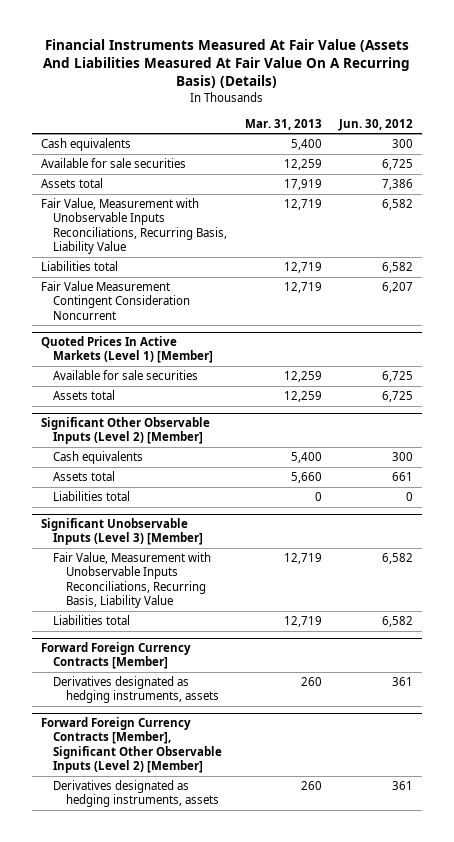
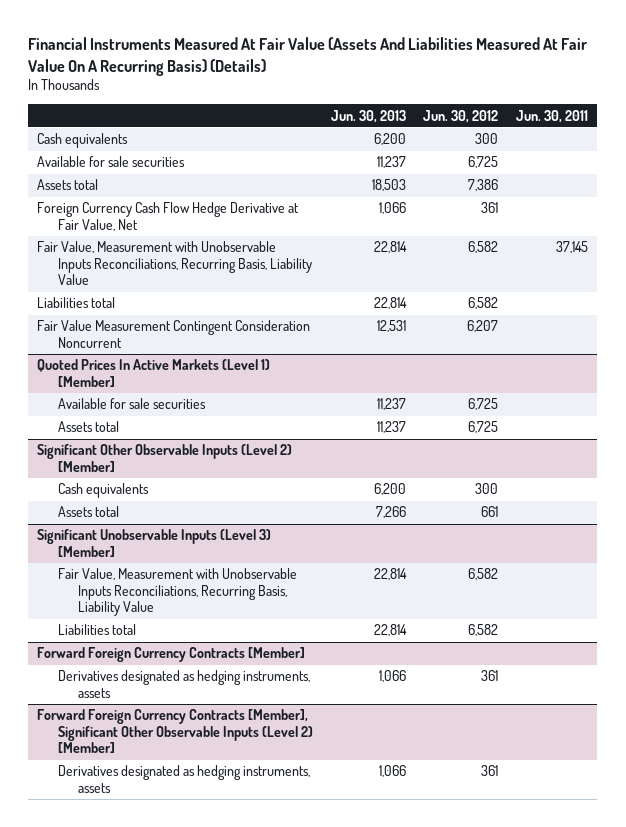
[244,118,322,130] Mar. 31, 2013 -> none
none -> [330,109,406,123] Jun. 30, 2013
none -> [516,109,589,123] Jun. 30, 2011
none -> [37,202,300,231] Foreign Currency Cash Flow Hedge Derivative at Fair Value, Net
[53,490,131,501] Liabilities total -> none

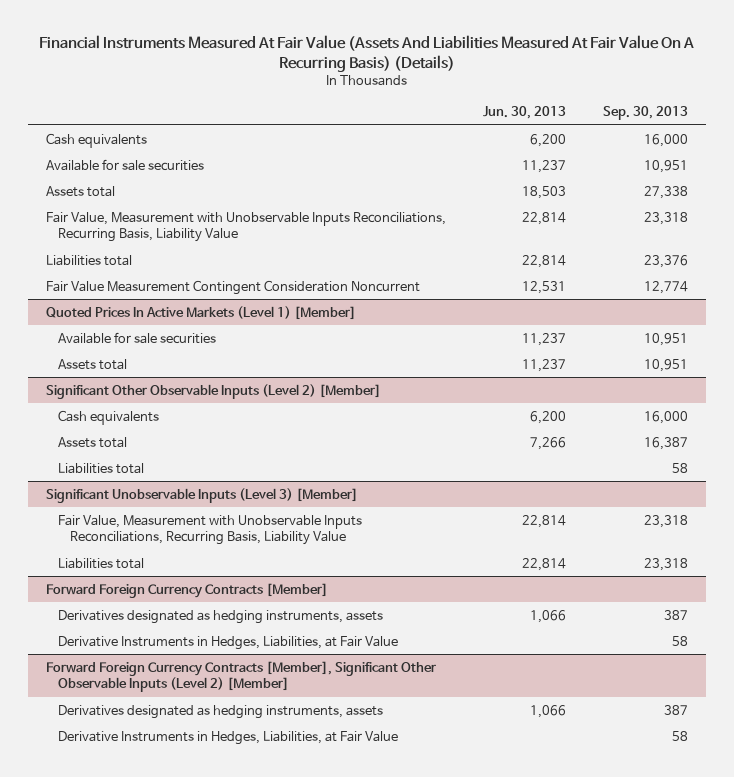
[423,109,499,123] Jun. 30, 2012 -> none
[516,109,589,123] Jun. 30, 2011 -> none
none -> [602,106,688,121] Sep. 30, 2013
[37,202,300,231] Foreign Currency Cash Flow Hedge Derivative at Fair Value, Net -> none
none -> [58,462,145,474] Liabilities total
none -> [58,635,399,650] Derivative Instruments in Hedges, Liabilities, at Fair Value
none -> [58,730,399,745] Derivative Instruments in Hedges, Liabilities, at Fair Value

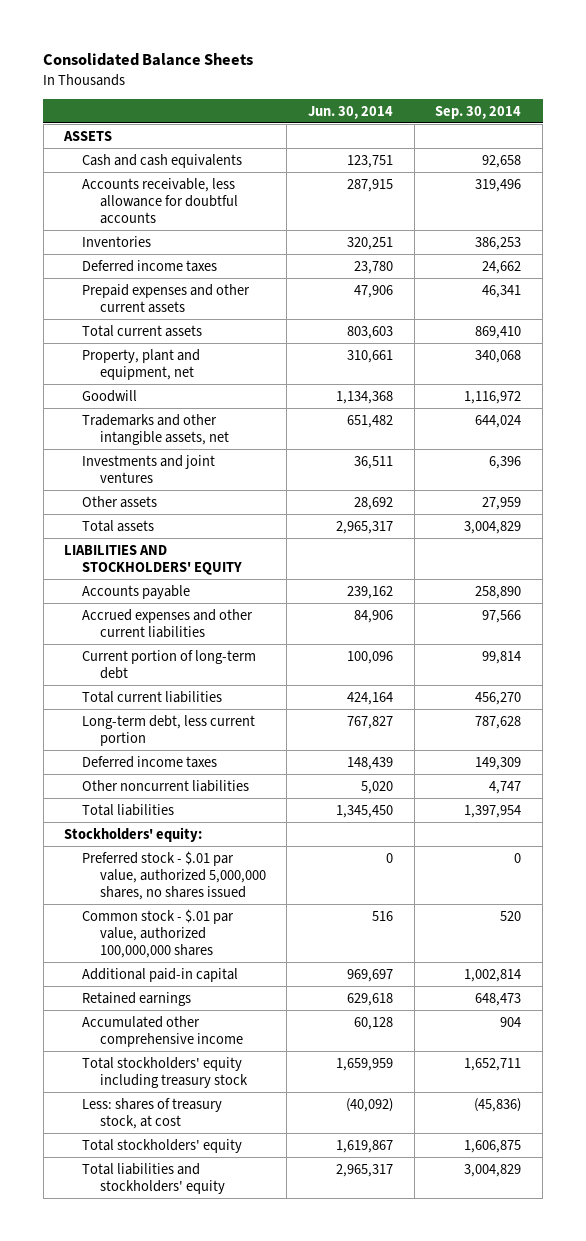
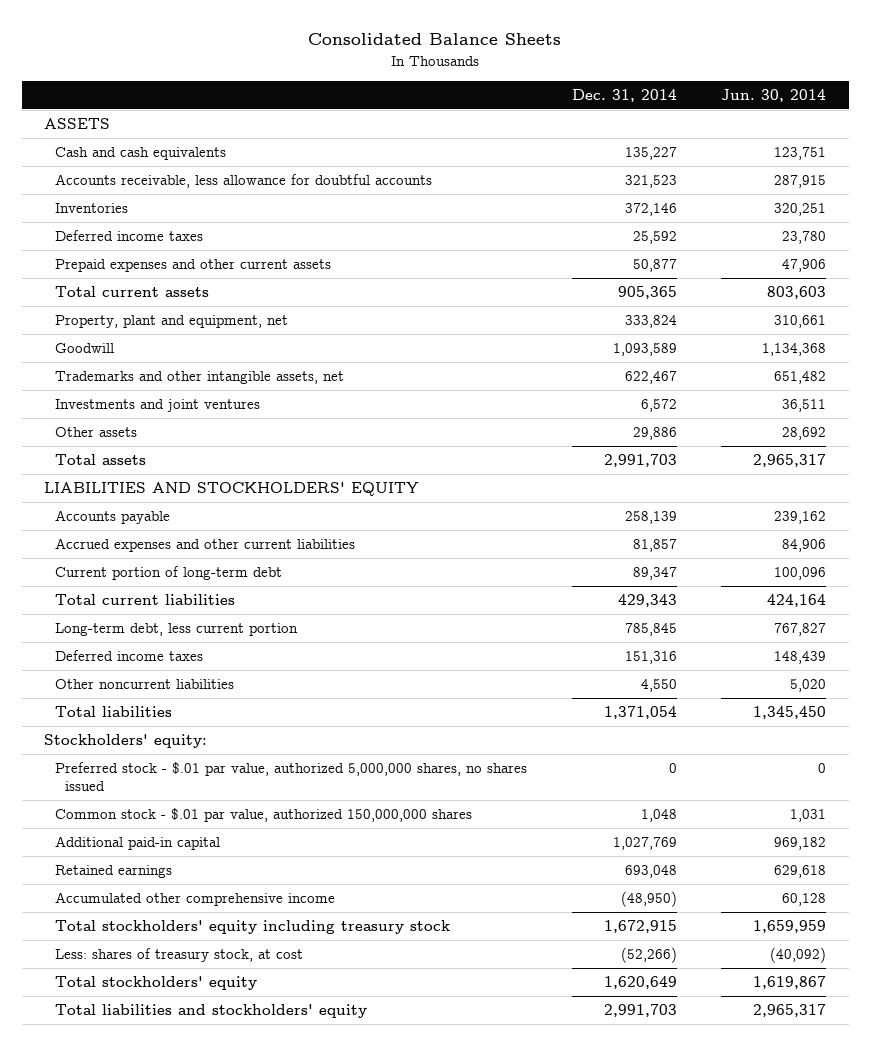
[435,105,522,119] Sep. 30, 2014 -> none
none -> [571,88,677,102] Dec. 31, 2014
[81,908,234,958] Common stock - $.01 par value, authorized 100,000,000 shares -> [54,808,472,823] Common stock - $.01 par value, authorized 150,000,000 shares
[371,910,393,921] 516 -> [790,809,827,823] 1,031
[346,968,393,982] 969,697 -> [774,837,827,851] 969,182

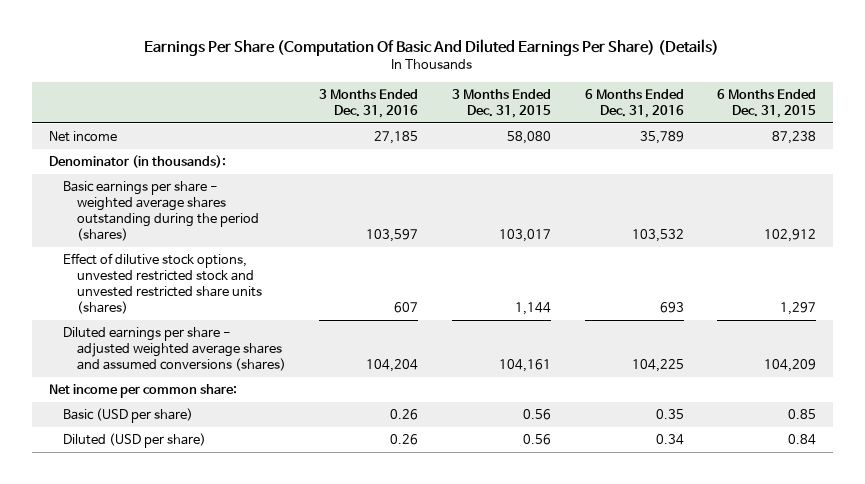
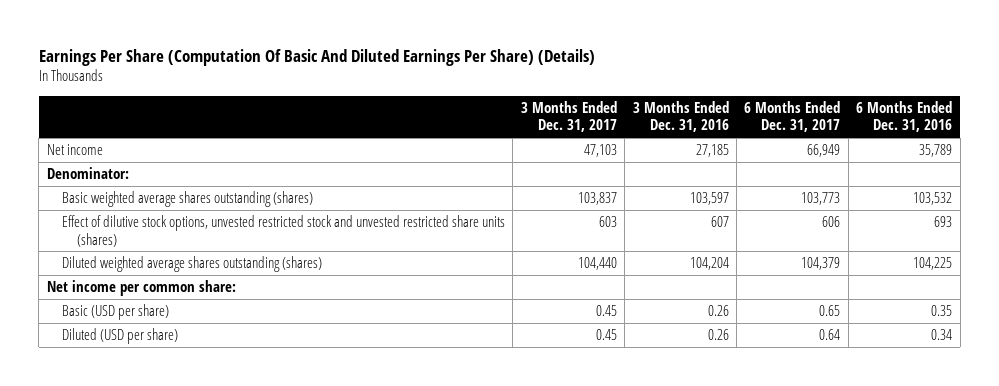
[451,88,551,118] 3 Months Ended Dec. 31, 2015 -> none
[717,88,817,118] 6 Months Ended Dec. 31, 2015 -> none
none -> [520,100,617,133] 3 Months Ended Dec. 31, 2017
none -> [744,100,841,133] 6 Months Ended Dec. 31, 2017
[48,155,226,169] Denominator (in thousands): -> [46,167,129,180] Denominator:
[62,181,259,241] Basic earnings per share - weighted average shares outstanding during the period (shares) -> [62,191,314,208] Basic weighted average shares outstanding (shares)
[62,327,286,371] Diluted earnings per share - adjusted weighted average shares and assumed conversions (shares) -> [62,256,323,273] Diluted weighted average shares outstanding (shares)

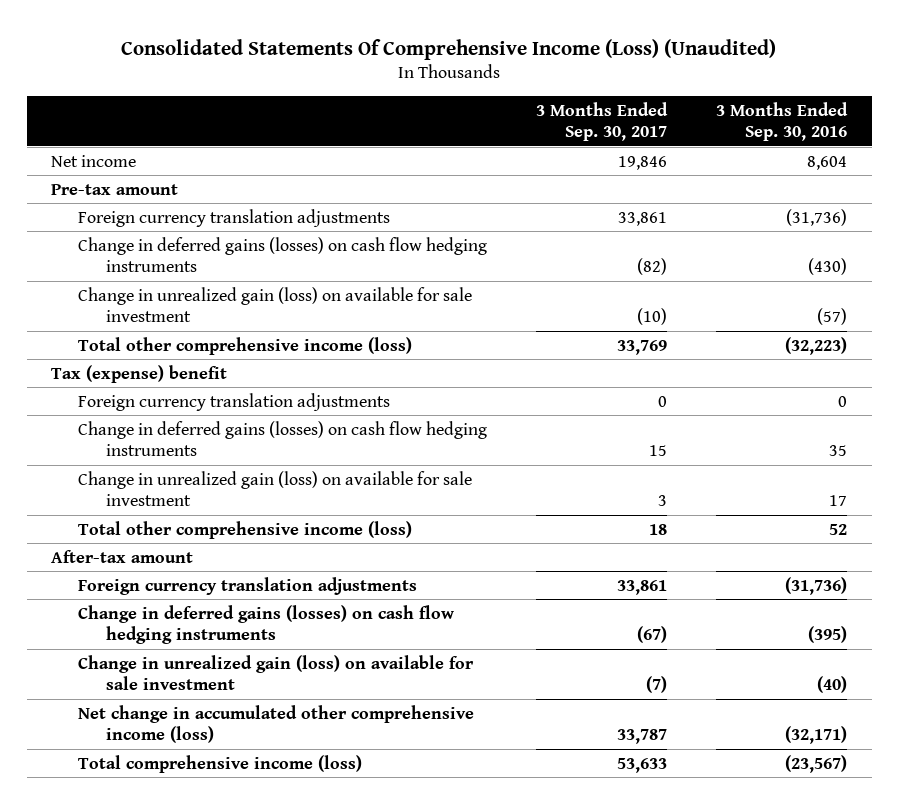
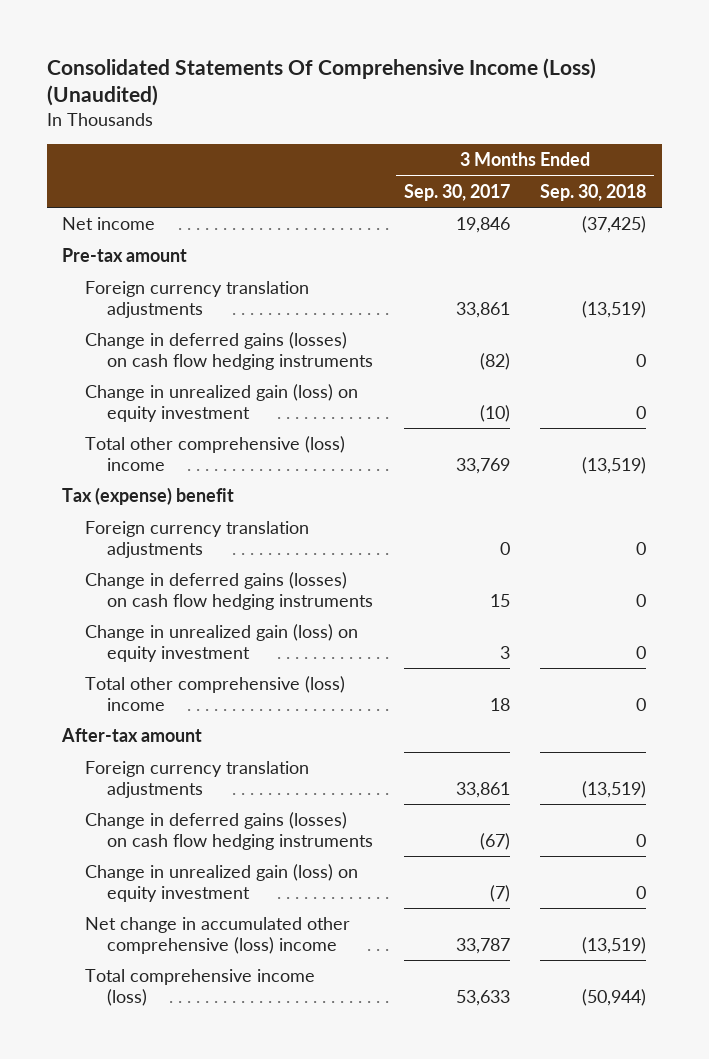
[716,101,849,142] 3 Months Ended Sep. 30, 2016 -> none
none -> [540,183,647,201] Sep. 30, 2018
[78,286,473,322] Change in unrealized gain (loss) on available for sale investment -> [84,384,358,422] Change in unrealized gain (loss) on equity investment
[78,336,413,355] Total other comprehensive income (loss) -> [84,436,345,471] Total other comprehensive (loss) income
[78,470,473,506] Change in unrealized gain (loss) on available for sale investment -> [84,624,358,662] Change in unrealized gain (loss) on equity investment
[78,520,413,539] Total other comprehensive income (loss) -> [84,676,345,711] Total other comprehensive (loss) income
[78,654,475,690] Change in unrealized gain (loss) on available for sale investment -> [84,864,358,902] Change in unrealized gain (loss) on equity investment
[78,704,475,743] Net change in accumulated other comprehensive income (loss) -> [84,917,350,954] Net change in accumulated other comprehensive (loss) income

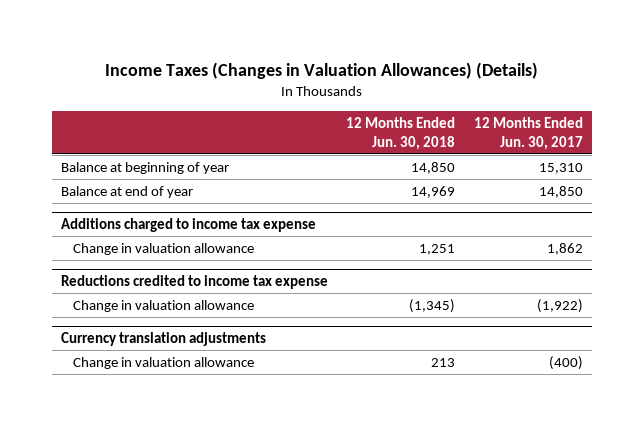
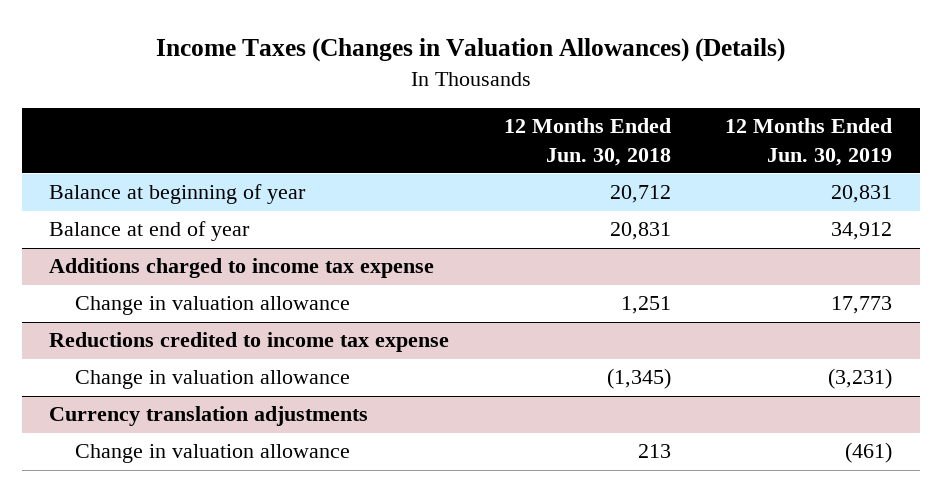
[473,117,583,150] 12 Months Ended Jun. 30, 2017 -> none
none -> [725,118,893,166] 12 Months Ended Jun. 30, 2019
[411,161,456,174] 14,850 -> [609,185,671,204] 20,712
[411,185,456,198] 14,969 -> [609,222,671,241] 20,831

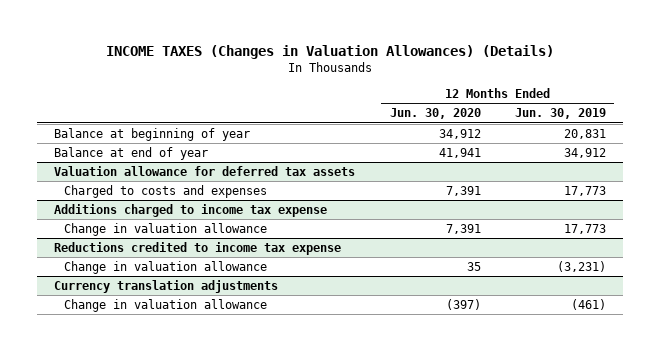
[155,38,785,63] Income Taxes (Changes in Valuation Allowances) (Details) -> [106,44,555,59] INCOME TAXES (Changes in Valuation Allowances) (Details)
[503,118,671,166] 12 Months Ended Jun. 30, 2018 -> none
none -> [389,108,481,120] Jun. 30, 2020
none -> [54,166,356,177] Valuation allowance for deferred tax assets
none -> [63,185,267,199] Charged to costs and expenses

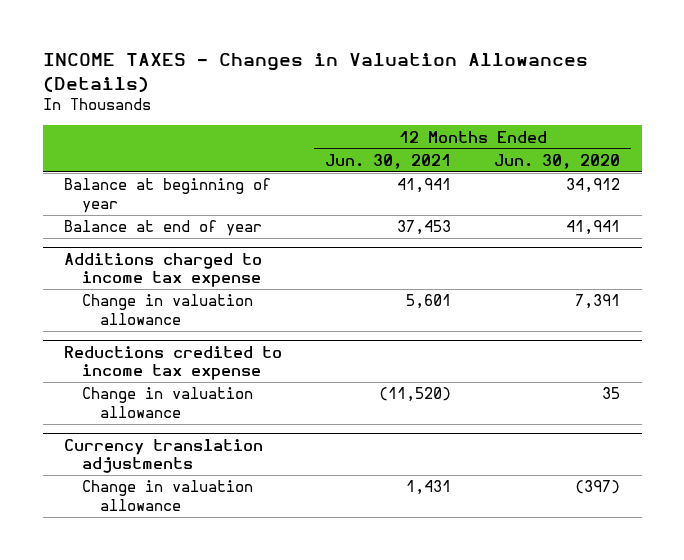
[106,44,555,59] INCOME TAXES (Changes in Valuation Allowances) (Details) -> [42,53,588,92] INCOME TAXES - Changes in Valuation Allowances (Details)
[514,108,606,120] Jun. 30, 2019 -> none
none -> [325,154,452,170] Jun. 30, 2021
[54,166,356,177] Valuation allowance for deferred tax assets -> none
[63,185,267,199] Charged to costs and expenses -> none

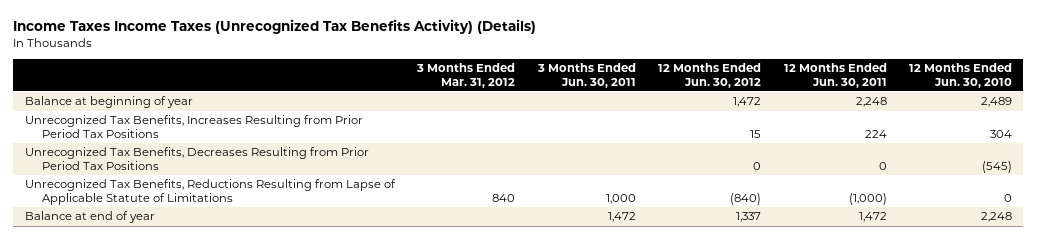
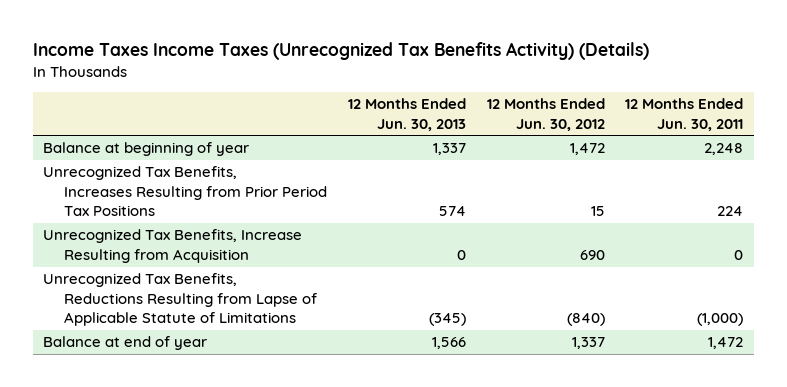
[416,62,516,88] 3 Months Ended Mar. 31, 2012 -> none
[536,62,636,88] 3 Months Ended Jun. 30, 2011 -> none
[909,62,1013,88] 12 Months Ended Jun. 30, 2010 -> none
none -> [348,98,467,131] 12 Months Ended Jun. 30, 2013
[24,147,369,170] Unrecognized Tax Benefits, Decreases Resulting from Prior Period Tax Positions -> none
none -> [43,229,303,263] Unrecognized Tax Benefits, Increase Resulting from Acquisition

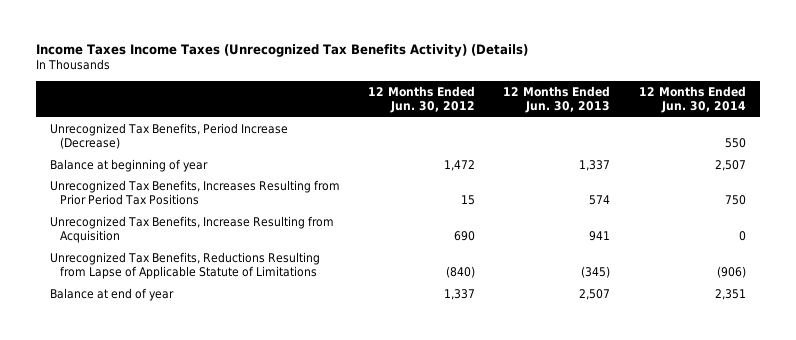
[625,98,744,131] 12 Months Ended Jun. 30, 2011 -> none
none -> [638,85,746,114] 12 Months Ended Jun. 30, 2014
none -> [50,122,289,150] Unrecognized Tax Benefits, Period Increase (Decrease)
[457,249,467,260] 0 -> [589,231,611,242] 941
[432,337,467,350] 1,566 -> [579,288,611,300] 2,507

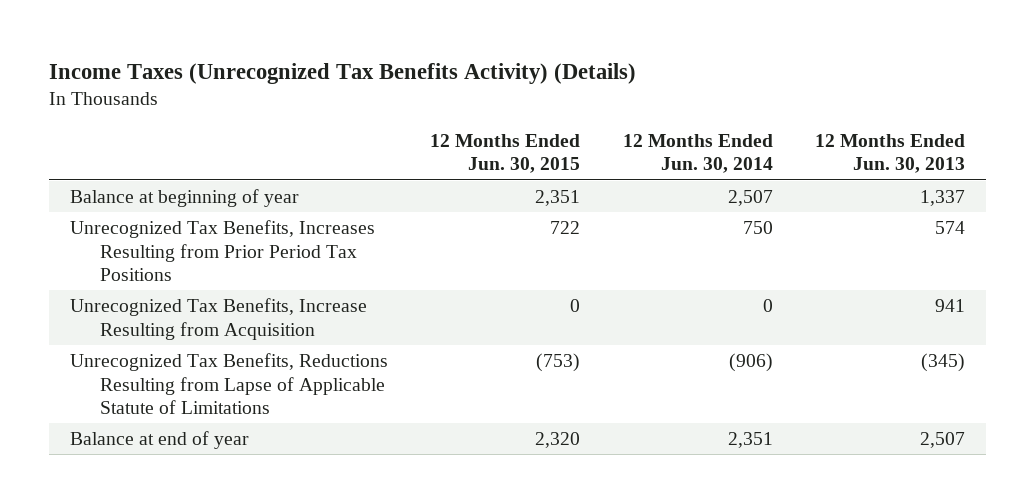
[36,43,529,57] Income Taxes Income Taxes (Unrecognized Tax Benefits Activity) (Details) -> [48,63,636,85] Income Taxes (Unrecognized Tax Benefits Activity) (Details)
[368,85,476,114] 12 Months Ended Jun. 30, 2012 -> none
none -> [430,133,581,174] 12 Months Ended Jun. 30, 2015
[50,122,289,150] Unrecognized Tax Benefits, Period Increase (Decrease) -> none

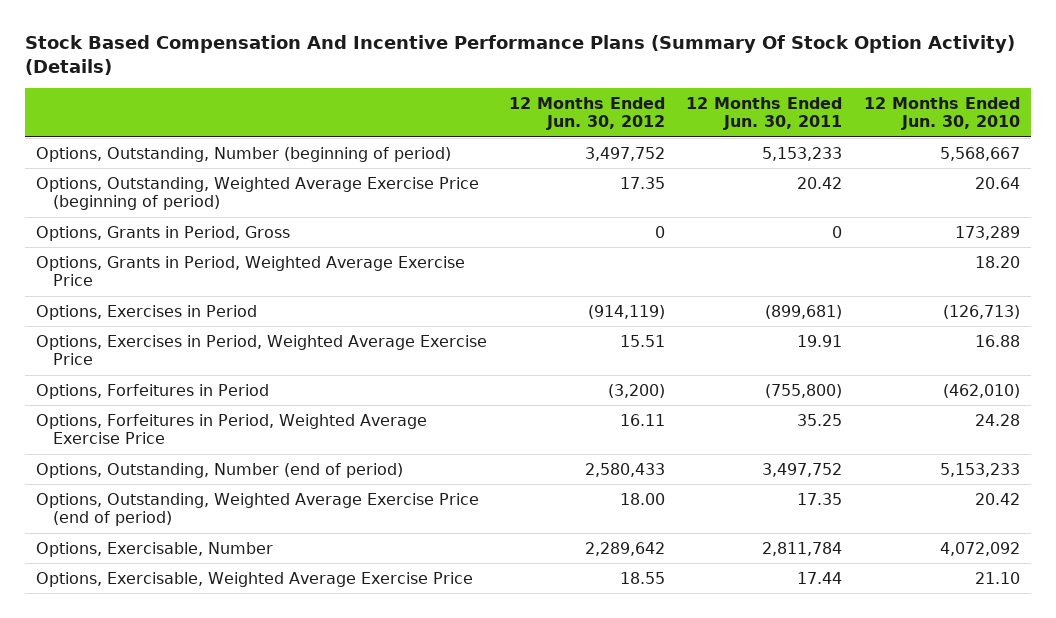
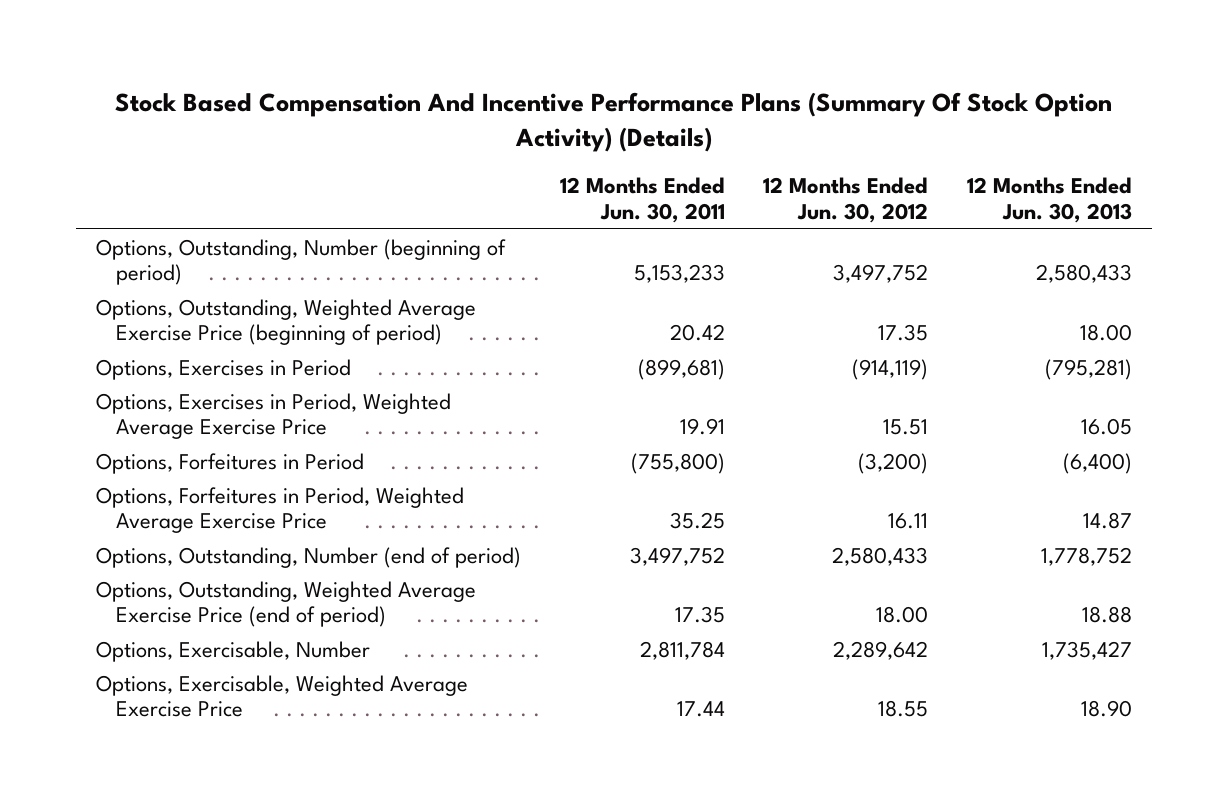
[863,96,1020,131] 12 Months Ended Jun. 30, 2010 -> none
none -> [967,177,1133,223] 12 Months Ended Jun. 30, 2013
[35,225,290,241] Options, Grants in Period, Gross -> none
[35,255,465,287] Options, Grants in Period, Weighted Average Exercise Price -> none

